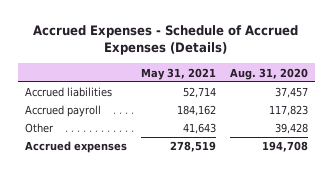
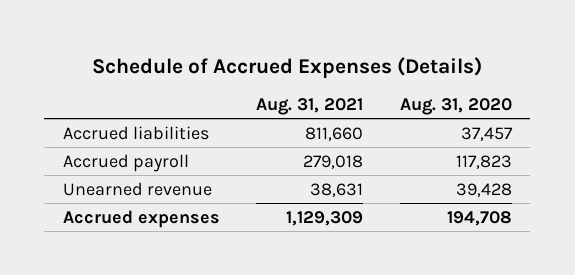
[33,24,299,56] Accrued Expenses - Schedule of Accrued Expenses (Details) -> [92,56,483,78] Schedule of Accrued Expenses (Details)
[140,67,216,80] May 31, 2021 -> none
none -> [256,98,364,116] Aug. 31, 2021
[24,123,54,134] Other -> [62,181,212,196] Unearned revenue

